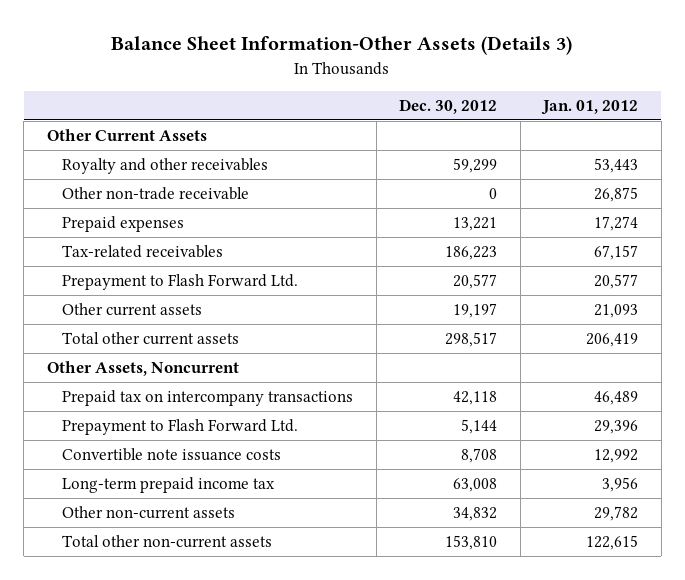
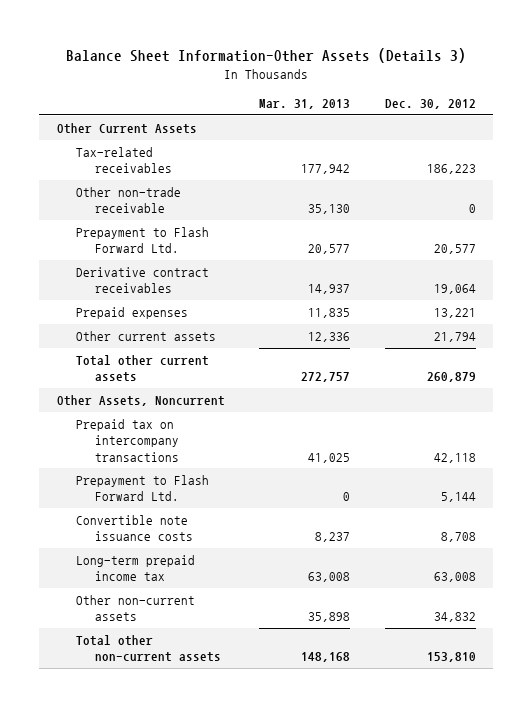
[541,99,639,115] Jan. 01, 2012 -> none
none -> [259,98,351,109] Mar. 31, 2013
[62,158,269,175] Royalty and other receivables -> none
[62,187,250,201] Other non-trade receivable -> [76,187,182,214] Other non-trade receivable
none -> [76,267,210,294] Derivative contract receivables
[62,216,185,233] Prepaid expenses -> [76,307,189,320] Prepaid expenses
[453,303,498,319] 19,197 -> [433,332,476,343] 21,794
[445,332,498,348] 298,517 -> [426,372,476,383] 260,879

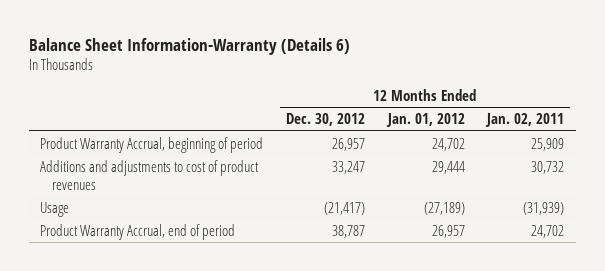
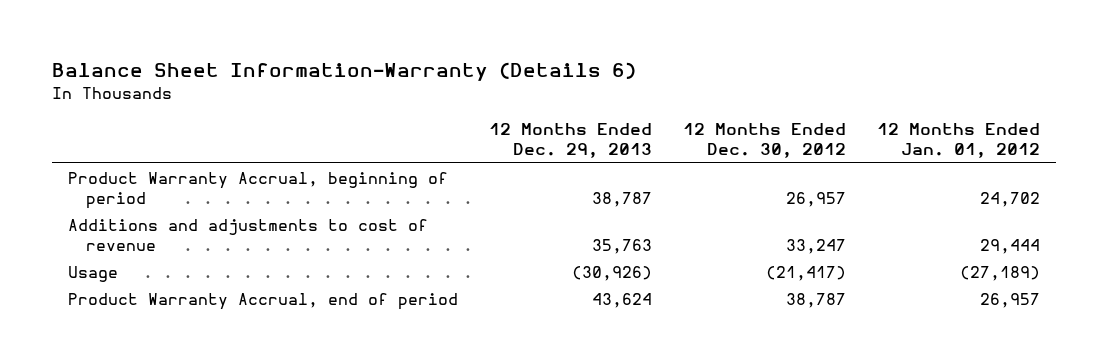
[485,113,565,128] Jan. 02, 2011 -> none
none -> [488,123,652,159] 12 Months Ended Dec. 29, 2013
[40,159,260,190] Additions and adjustments to cost of product revenues -> [67,218,428,251] Additions and adjustments to cost of revenue

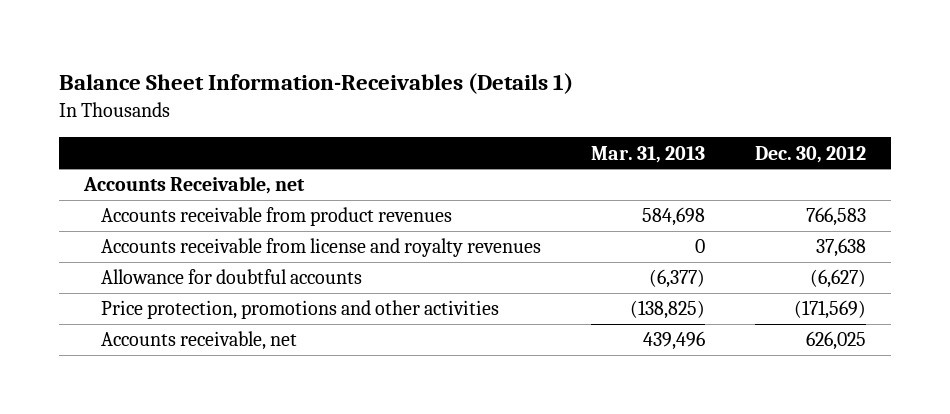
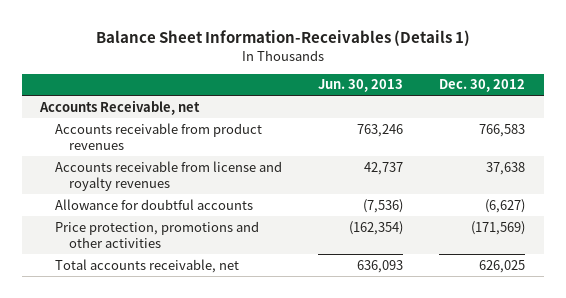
[591,145,706,163] Mar. 31, 2013 -> none
none -> [318,79,404,93] Jun. 30, 2013
[101,331,298,351] Accounts receivable, net -> [54,258,239,273] Total accounts receivable, net

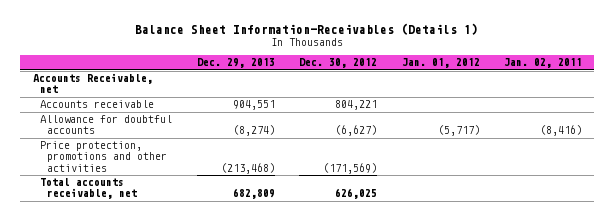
[318,79,404,93] Jun. 30, 2013 -> none
none -> [196,58,275,69] Dec. 29, 2013
none -> [401,58,480,69] Jan. 01, 2012
none -> [504,58,583,69] Jan. 02, 2011
[54,160,282,191] Accounts receivable from license and royalty revenues -> none
[54,122,262,150] Accounts receivable from product revenues -> [39,100,154,109] Accounts receivable
[479,123,526,137] 766,583 -> [335,100,378,111] 804,221

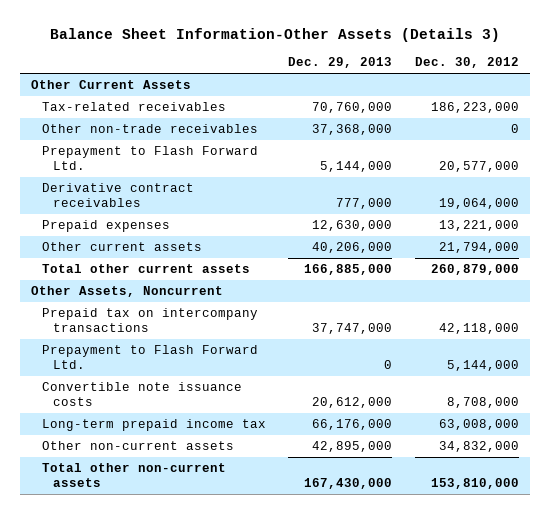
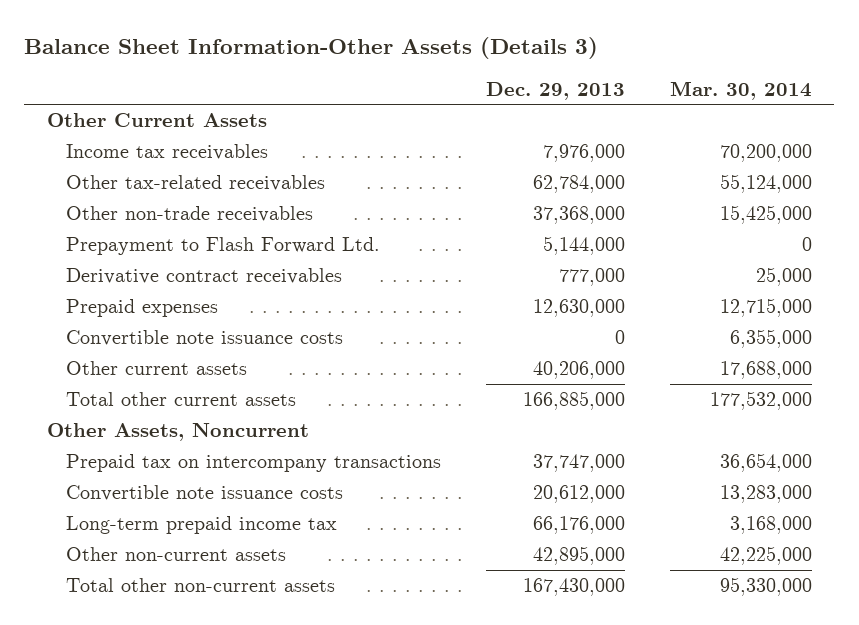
[414,57,519,69] Dec. 30, 2012 -> none
none -> [669,80,812,100] Mar. 30, 2014
none -> [65,143,268,160] Income tax receivables
[41,101,226,111] Tax-related receivables -> [65,174,325,191] Other tax-related receivables
[312,101,393,113] 70,760,000 -> [532,174,625,193] 62,784,000
none -> [65,329,343,346] Convertible note issuance costs
[41,344,258,370] Prepayment to Flash Forward Ltd. -> none

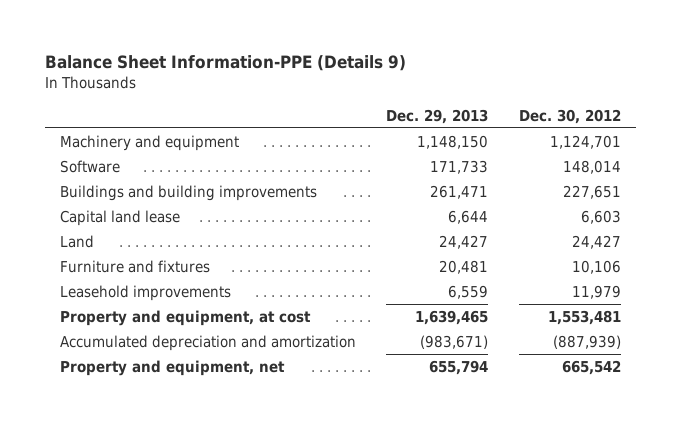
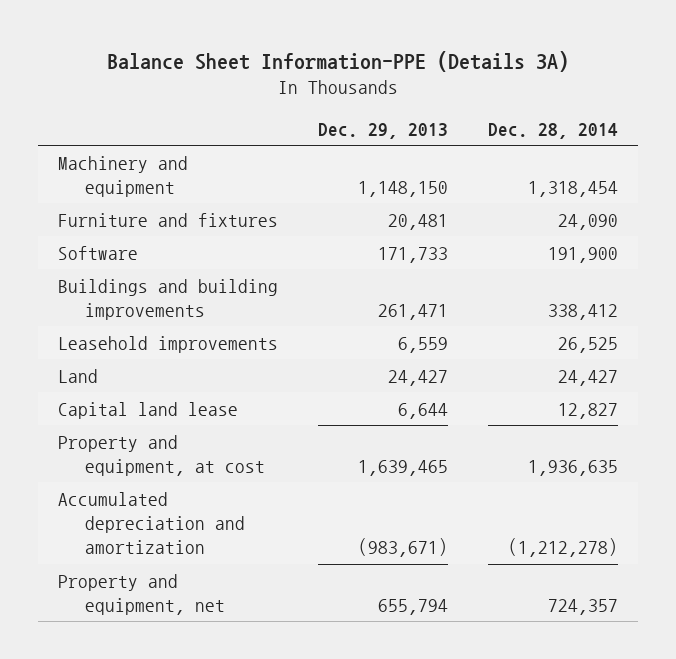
[44,54,406,71] Balance Sheet Information-PPE (Details 9) -> [107,50,570,72] Balance Sheet Information-PPE (Details 3A)
[518,108,621,124] Dec. 30, 2012 -> none
none -> [488,122,619,139] Dec. 28, 2014
[60,260,211,274] Furniture and fixtures -> [58,212,279,227] Furniture and fixtures
[60,235,95,249] Land -> [58,368,99,383] Land
[60,210,181,227] Capital land lease -> [58,401,239,419] Capital land lease

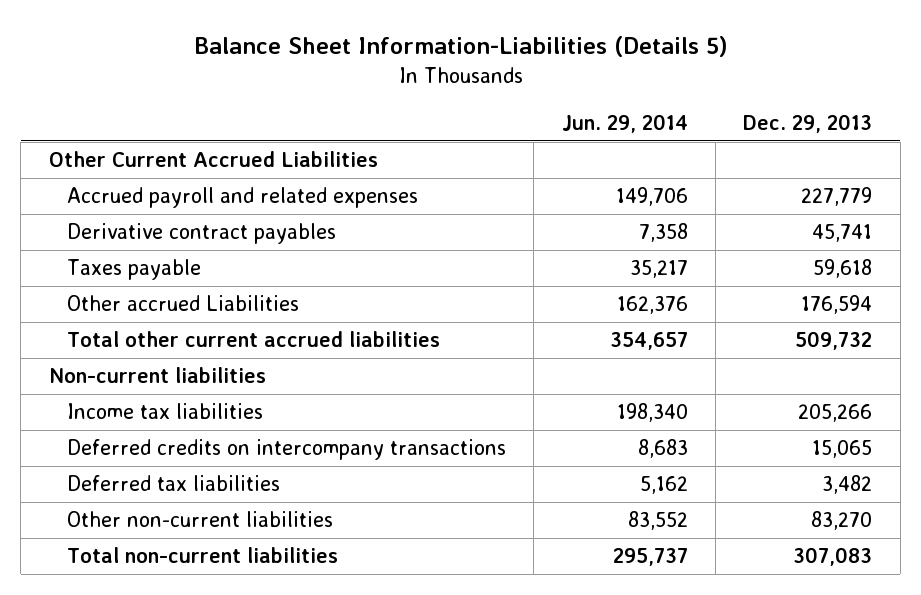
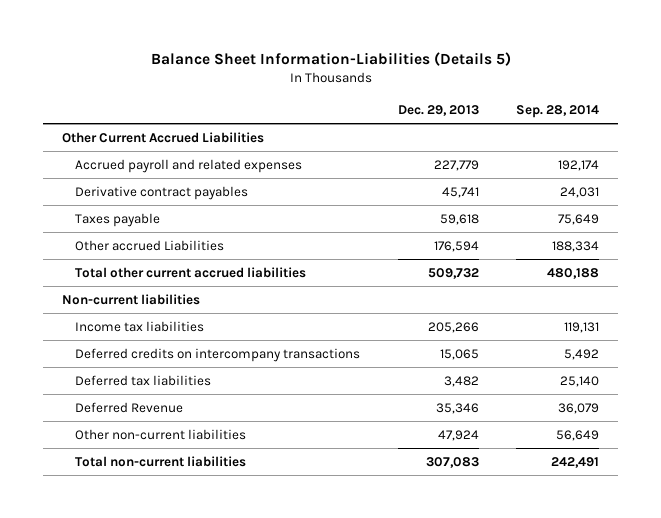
[561,114,688,134] Jun. 29, 2014 -> none
none -> [516,105,600,119] Sep. 28, 2014
none -> [75,401,184,413] Deferred Revenue
[811,511,873,531] 83,270 -> [437,429,479,441] 47,924

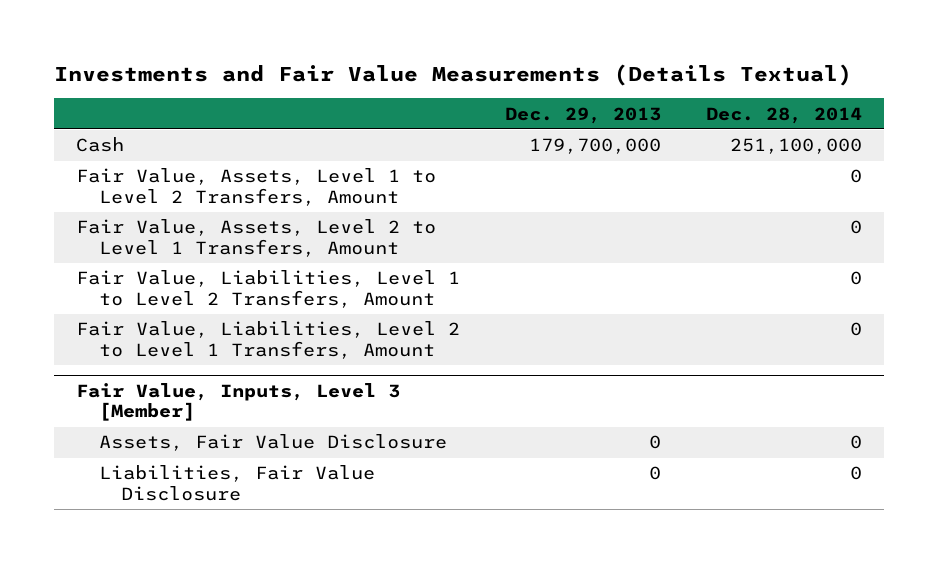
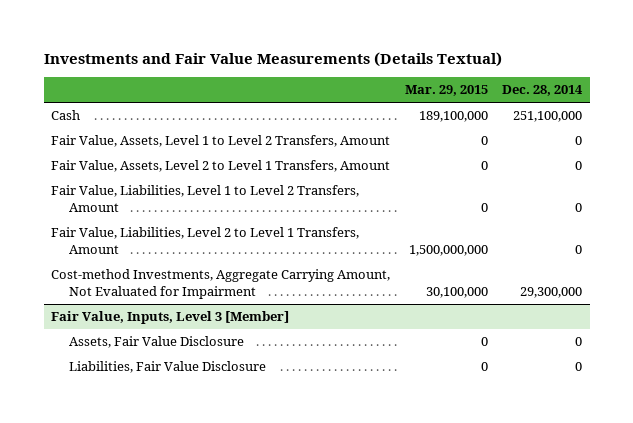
[504,106,661,124] Dec. 29, 2013 -> none
none -> [404,85,488,97] Mar. 29, 2015
none -> [51,269,391,300] Cost-method Investments, Aggregate Carrying Amount, Not Evaluated for Impairment

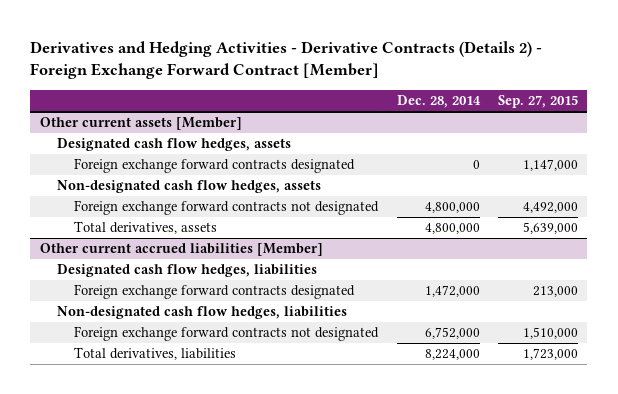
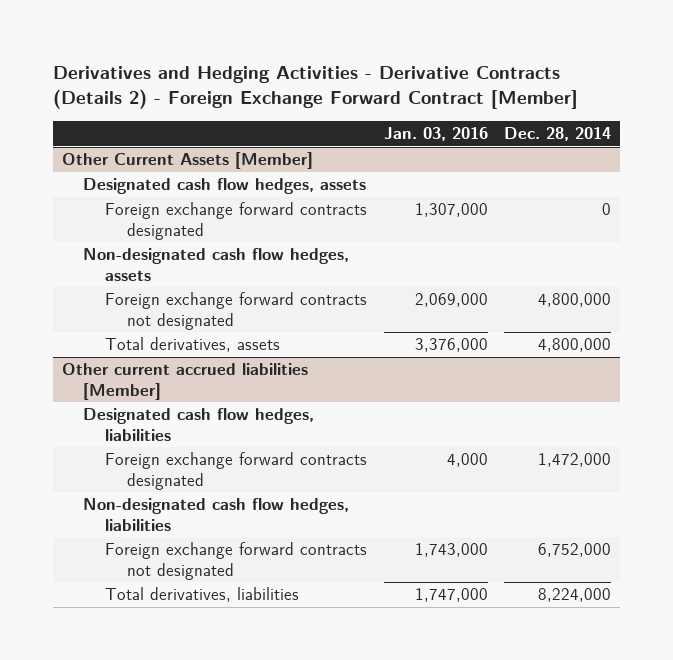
[498,95,579,109] Sep. 27, 2015 -> none
none -> [383,126,488,141] Jan. 03, 2016
[39,117,242,131] Other current assets [Member] -> [61,152,313,170] Other Current Assets [Member]

